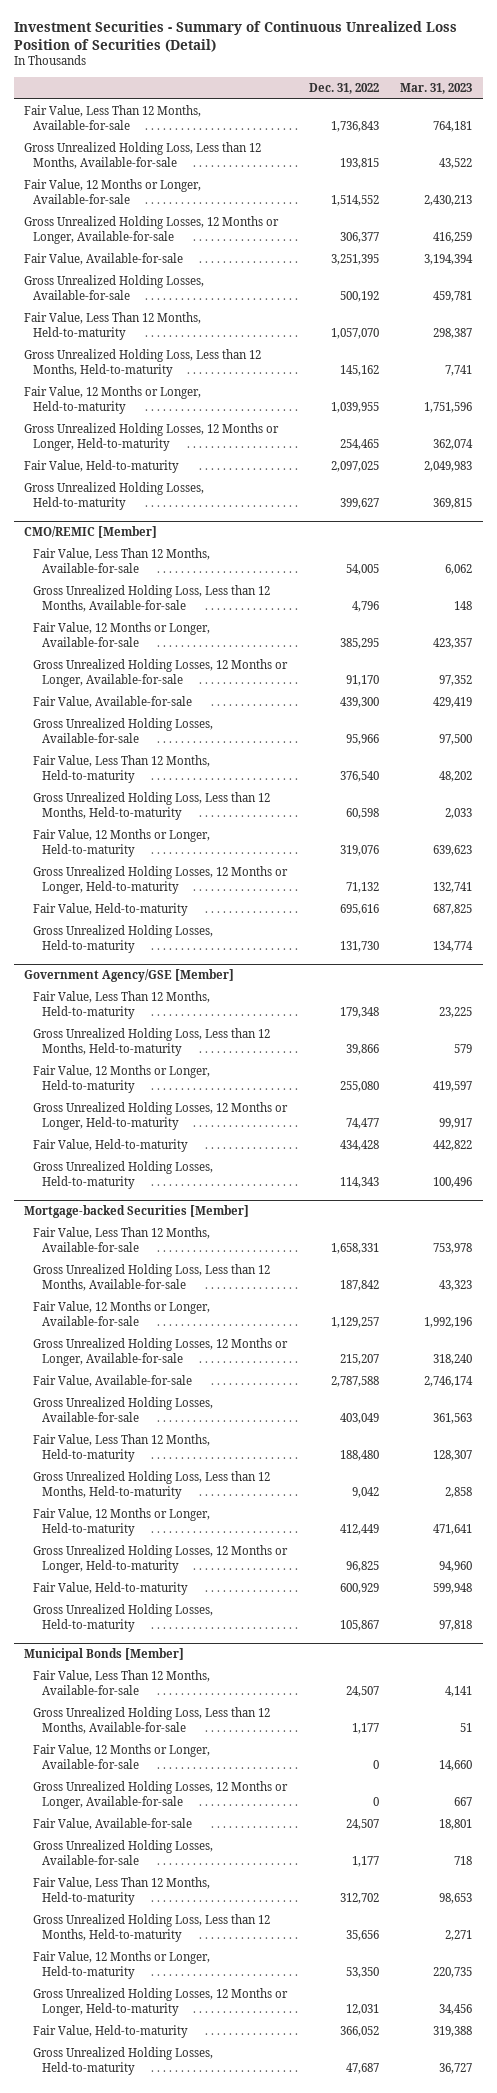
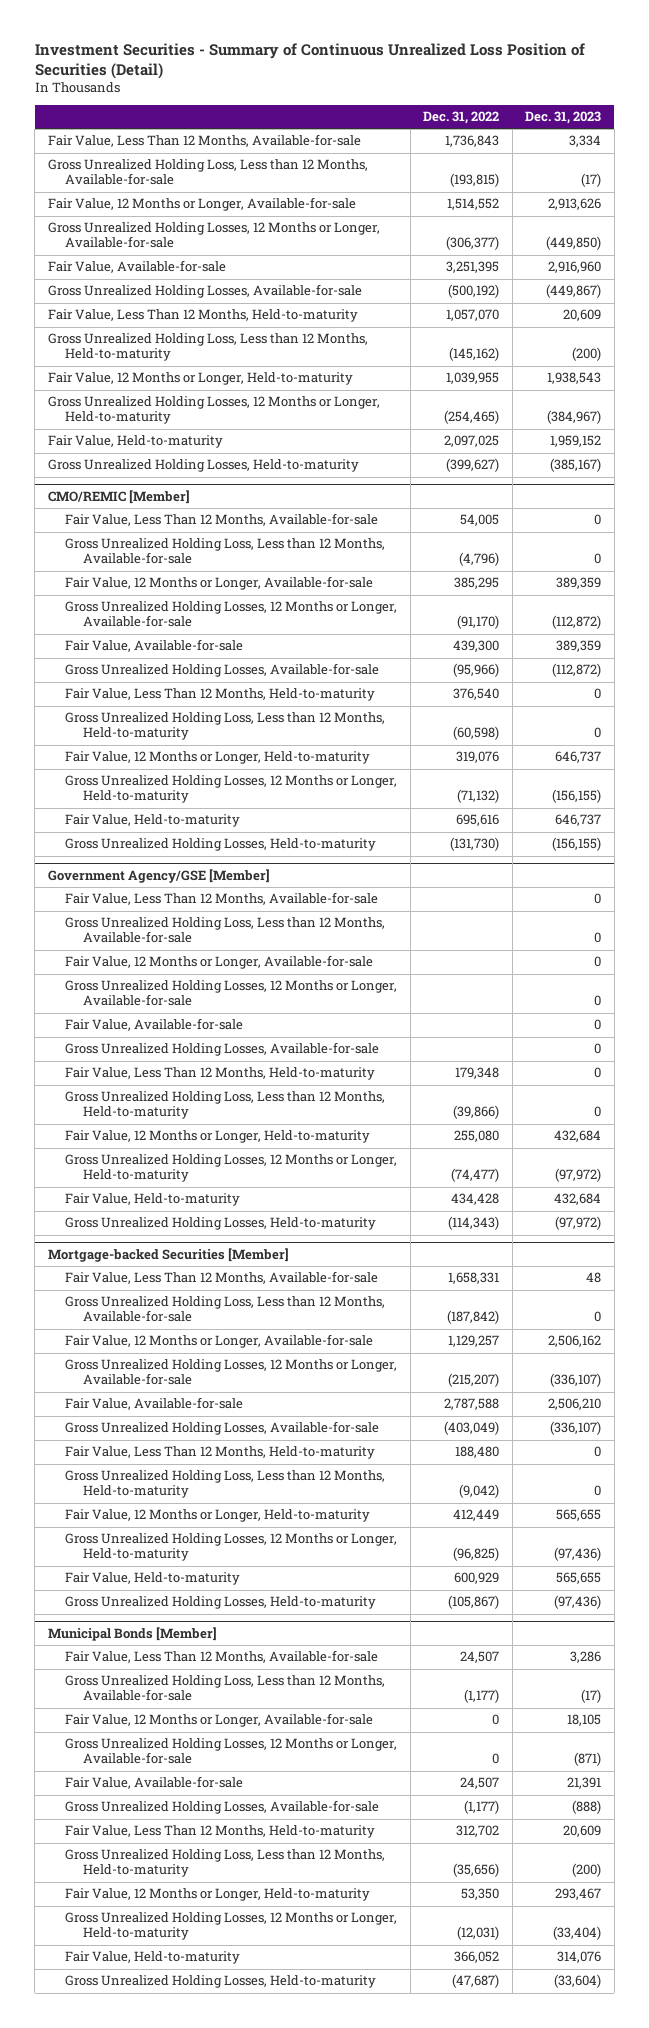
[400,82,473,94] Mar. 31, 2023 -> none
none -> [525,111,602,125] Dec. 31, 2023
[339,157,379,169] 193,815 -> [450,173,500,188] (193,815)
[339,231,379,243] 306,377 -> [446,236,500,251] (306,377)
[339,290,379,302] 500,192 -> [448,284,500,299] (500,192)
[339,364,379,376] 145,162 -> [449,347,500,362] (145,162)
[339,438,379,450] 254,465 -> [444,410,500,425] (254,465)
[339,497,379,509] 399,627 -> [446,458,500,473] (399,627)
[351,600,379,612] 4,796 -> [459,552,500,567] (4,796)
[345,674,379,686] 91,170 -> [457,615,500,630] (91,170)
[345,733,379,745] 95,966 -> [453,663,500,678] (95,966)
[345,807,379,819] 60,598 -> [453,726,500,741] (60,598)
[345,881,379,893] 71,132 -> [457,789,500,804] (71,132)
[339,940,379,952] 131,730 -> [450,837,500,852] (131,730)
none -> [65,892,379,906] Fair Value, Less Than 12 Months, Available-for-sale
none -> [65,917,386,944] Gross Unrealized Holding Loss, Less than 12 Months, Available-for-sale
none -> [65,955,374,970] Fair Value, 12 Months or Longer, Available-for-sale
none -> [65,980,398,1007] Gross Unrealized Holding Losses, 12 Months or Longer, Available-for-sale
none -> [65,1018,244,1032] Fair Value, Available-for-sale
none -> [65,1042,380,1057] Gross Unrealized Holding Losses, Available-for-sale
[345,1043,379,1055] 39,866 -> [453,1105,500,1120] (39,866)
[345,1117,379,1129] 74,477 -> [451,1168,500,1183] (74,477)
[339,1176,379,1188] 114,343 -> [448,1216,500,1231] (114,343)
[339,1279,379,1291] 187,842 -> [447,1310,500,1325] (187,842)
[339,1353,379,1365] 215,207 -> [448,1373,500,1388] (215,207)
[339,1412,379,1424] 403,049 -> [444,1421,500,1436] (403,049)
[351,1486,379,1498] 9,042 -> [459,1484,500,1499] (9,042)
[345,1560,379,1572] 96,825 -> [453,1547,500,1562] (96,825)
[339,1619,379,1631] 105,867 -> [448,1595,500,1610] (105,867)
[351,1722,379,1734] 1,177 -> [464,1689,500,1704] (1,177)
[351,1855,379,1867] 1,177 -> [464,1800,500,1815] (1,177)
[345,1929,379,1941] 35,656 -> [453,1863,500,1878] (35,656)
[345,2003,379,2015] 12,031 -> [457,1926,500,1941] (12,031)
[345,2062,379,2074] 47,687 -> [452,1974,500,1989] (47,687)

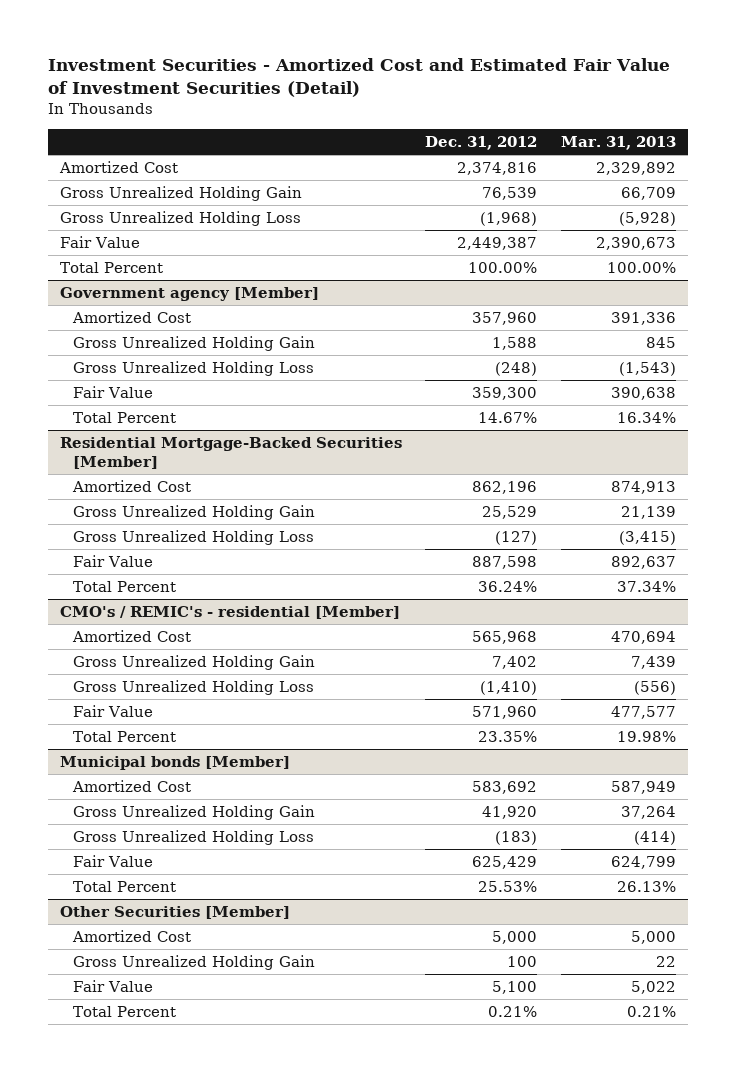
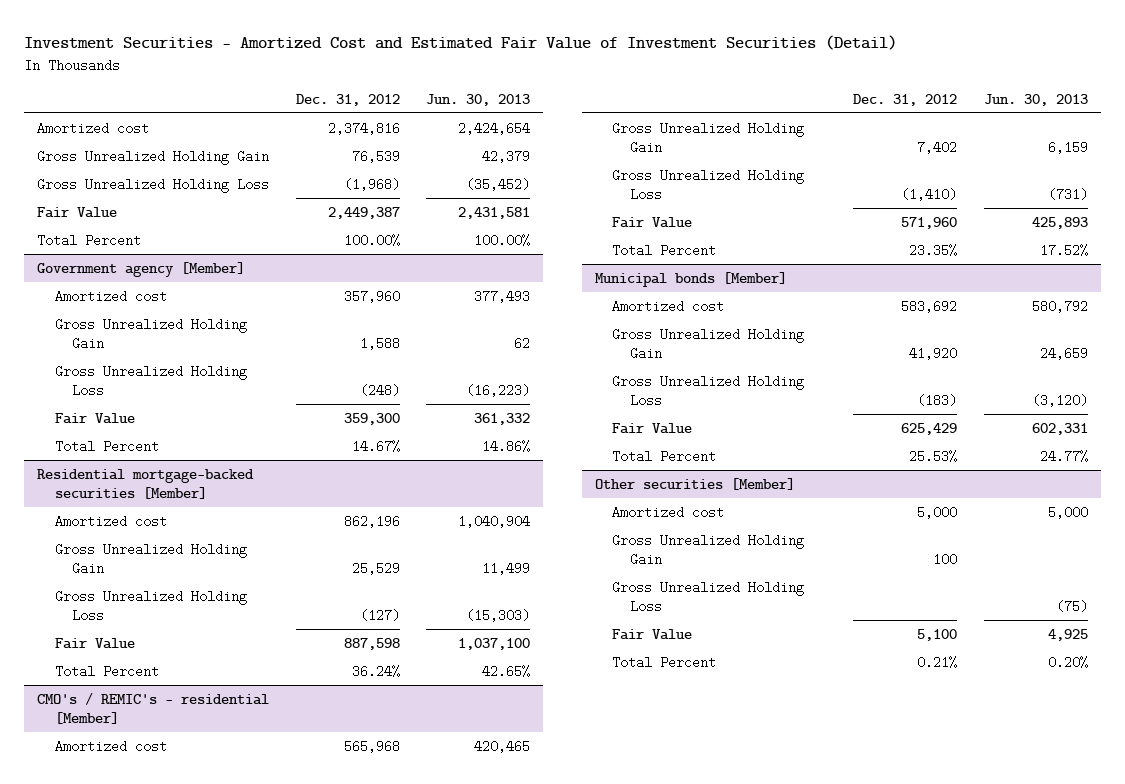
[560,136,676,151] Mar. 31, 2013 -> none
none -> [425,93,530,106] Jun. 30, 2013
[58,160,178,173] Amortized Cost -> [37,121,150,135] Amortized cost
[71,310,191,323] Amortized Cost -> [54,289,167,303] Amortized cost
[59,436,402,469] Residential Mortgage-Backed Securities [Member] -> [37,468,255,500] Residential mortgage-backed securities [Member]
[71,479,191,492] Amortized Cost -> [54,514,167,528] Amortized cost
[71,629,191,642] Amortized Cost -> [54,739,167,753] Amortized cost
[71,779,191,792] Amortized Cost -> [612,299,725,313] Amortized cost
[59,905,290,919] Other Securities [Member] -> [595,477,796,490] Other securities [Member]
[71,929,191,942] Amortized Cost -> [612,505,725,519] Amortized cost
none -> [612,580,805,614] Gross Unrealized Holding Loss

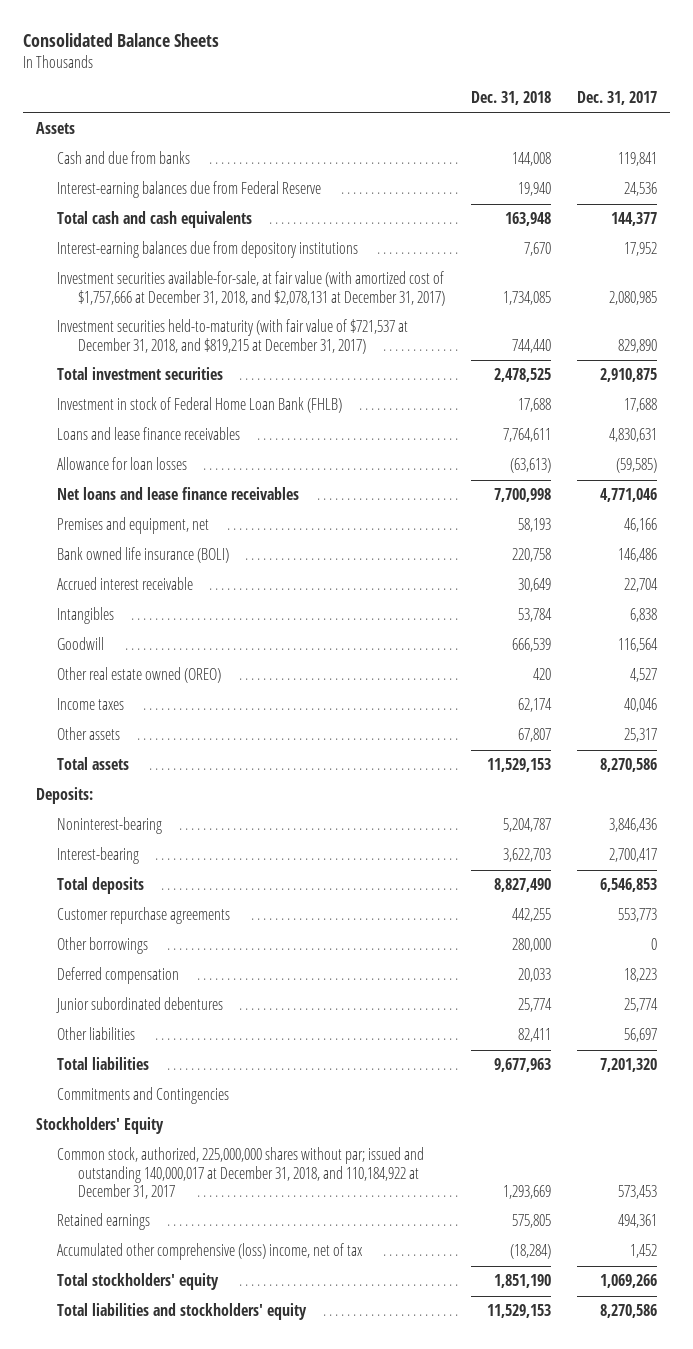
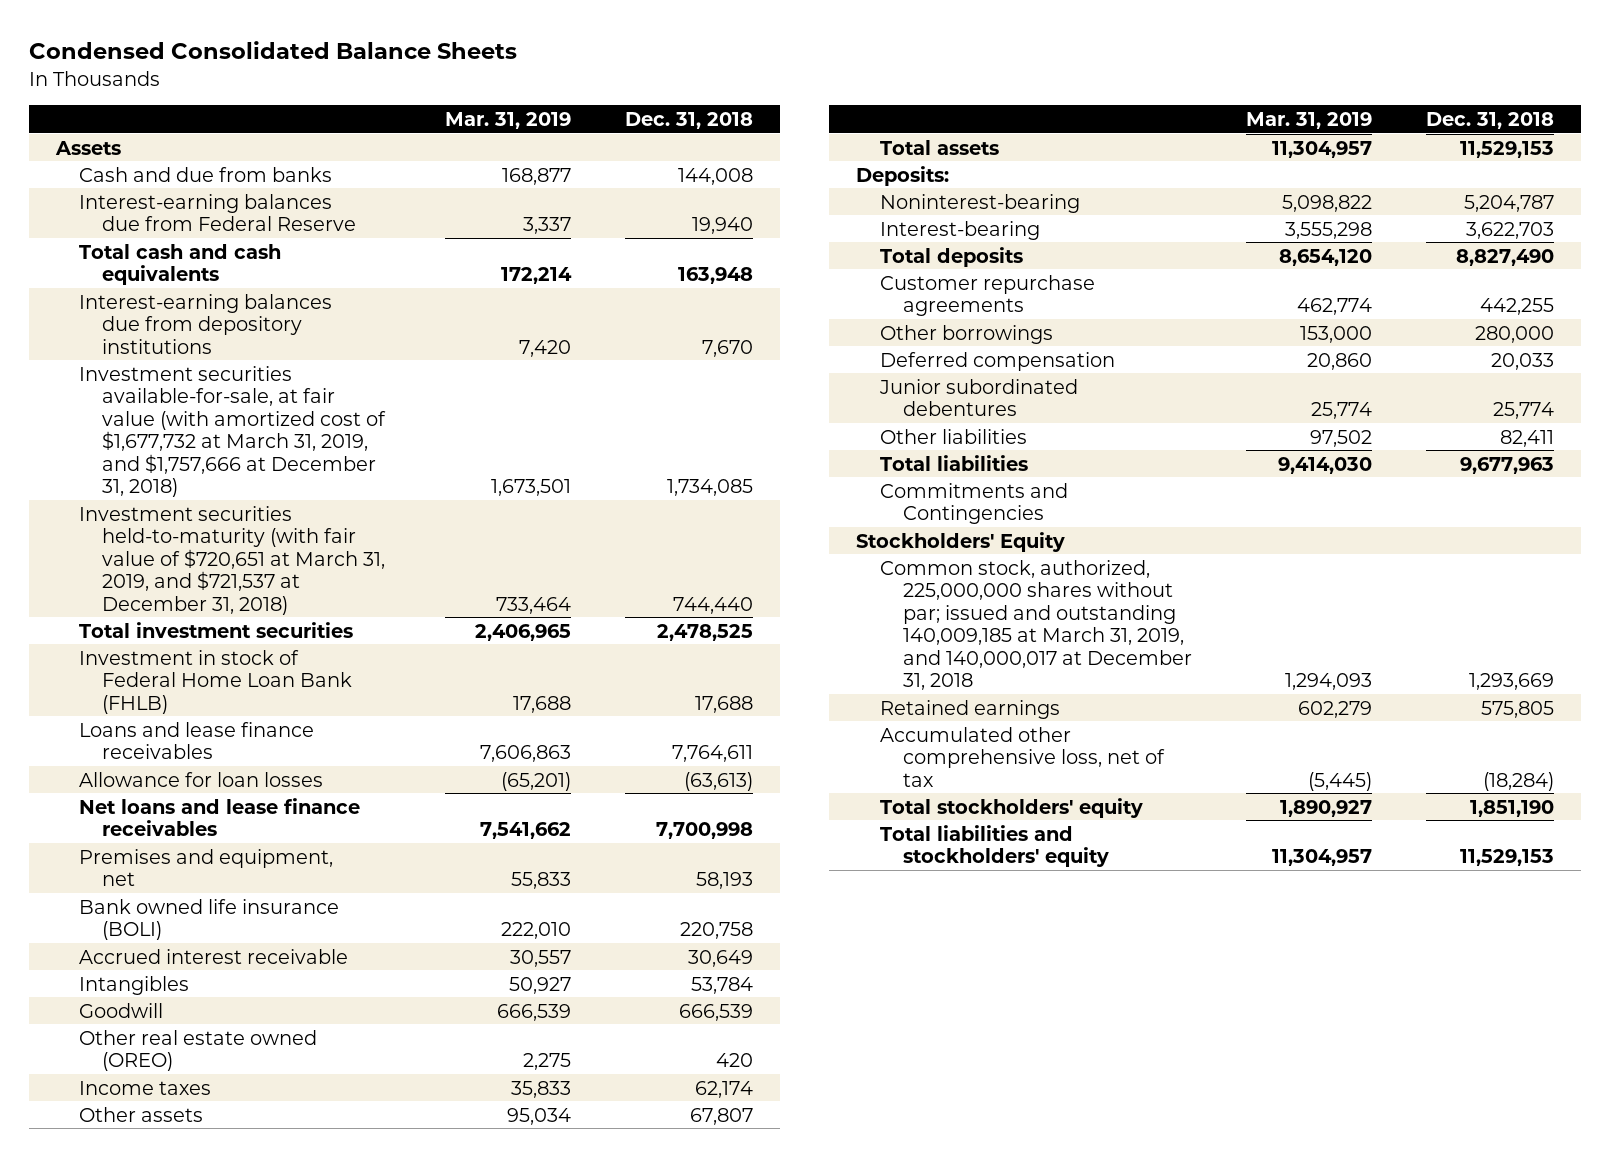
[23,32,220,47] Consolidated Balance Sheets -> [28,41,517,60] Condensed Consolidated Balance Sheets
[577,91,658,106] Dec. 31, 2017 -> none
none -> [445,111,572,129] Mar. 31, 2019
[57,271,446,306] Investment securities available-for-sale, at fair value (with amortized cost of $1,757,666 at December 31, 2018, and $2,078,131 at December 31, 2017) -> [78,365,387,498] Investment securities available-for-sale, at fair value (with amortized cost of $1,677,732 at March 31, 2019, and $1,757,666 at December 31, 2018)
[57,319,409,354] Investment securities held-to-maturity (with fair value of $721,537 at December 31, 2018, and $819,215 at December 31, 2017) -> [78,505,386,615] Investment securities held-to-maturity (with fair value of $720,651 at March 31, 2019, and $721,537 at December 31, 2018)
[57,1147,425,1199] Common stock, authorized, 225,000,000 shares without par; issued and outstanding 140,000,017 at December 31, 2018, and 110,184,922 at December 31, 2017 -> [879,559,1192,691] Common stock, authorized, 225,000,000 shares without par; issued and outstanding 140,009,185 at March 31, 2019, and 140,000,017 at December 31, 2018
[57,1243,364,1261] Accumulated other comprehensive (loss) income, net of tax -> [879,726,1165,787] Accumulated other comprehensive loss, net of tax

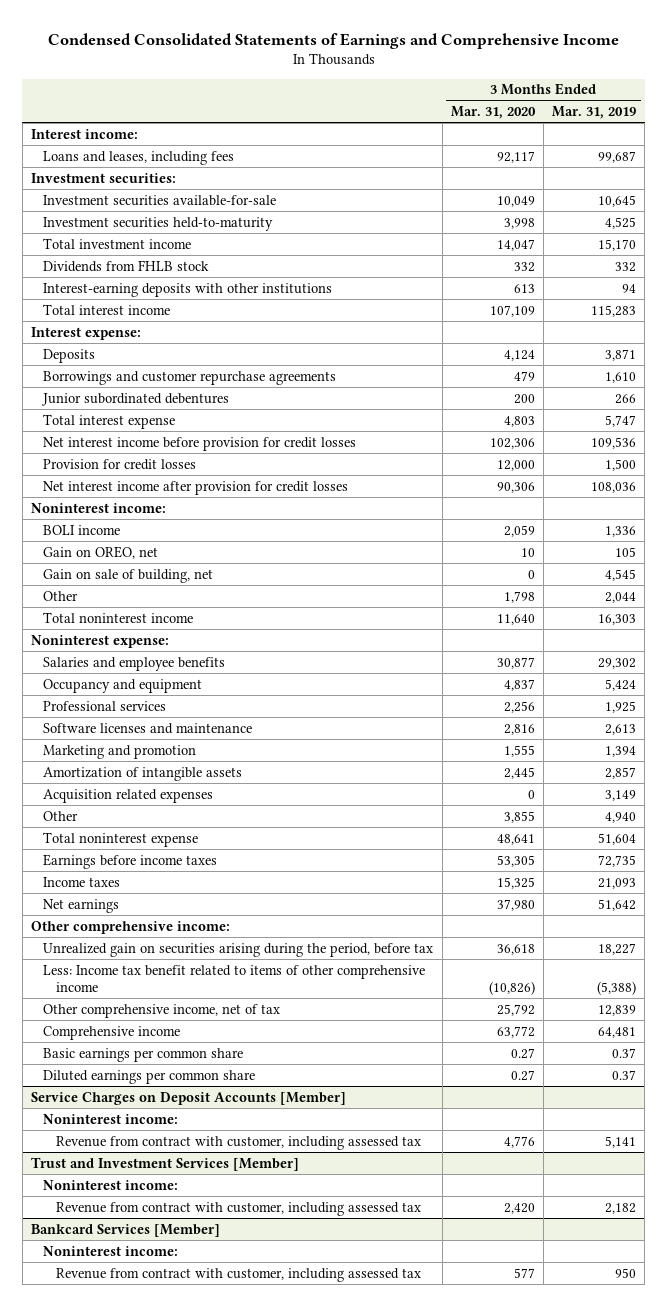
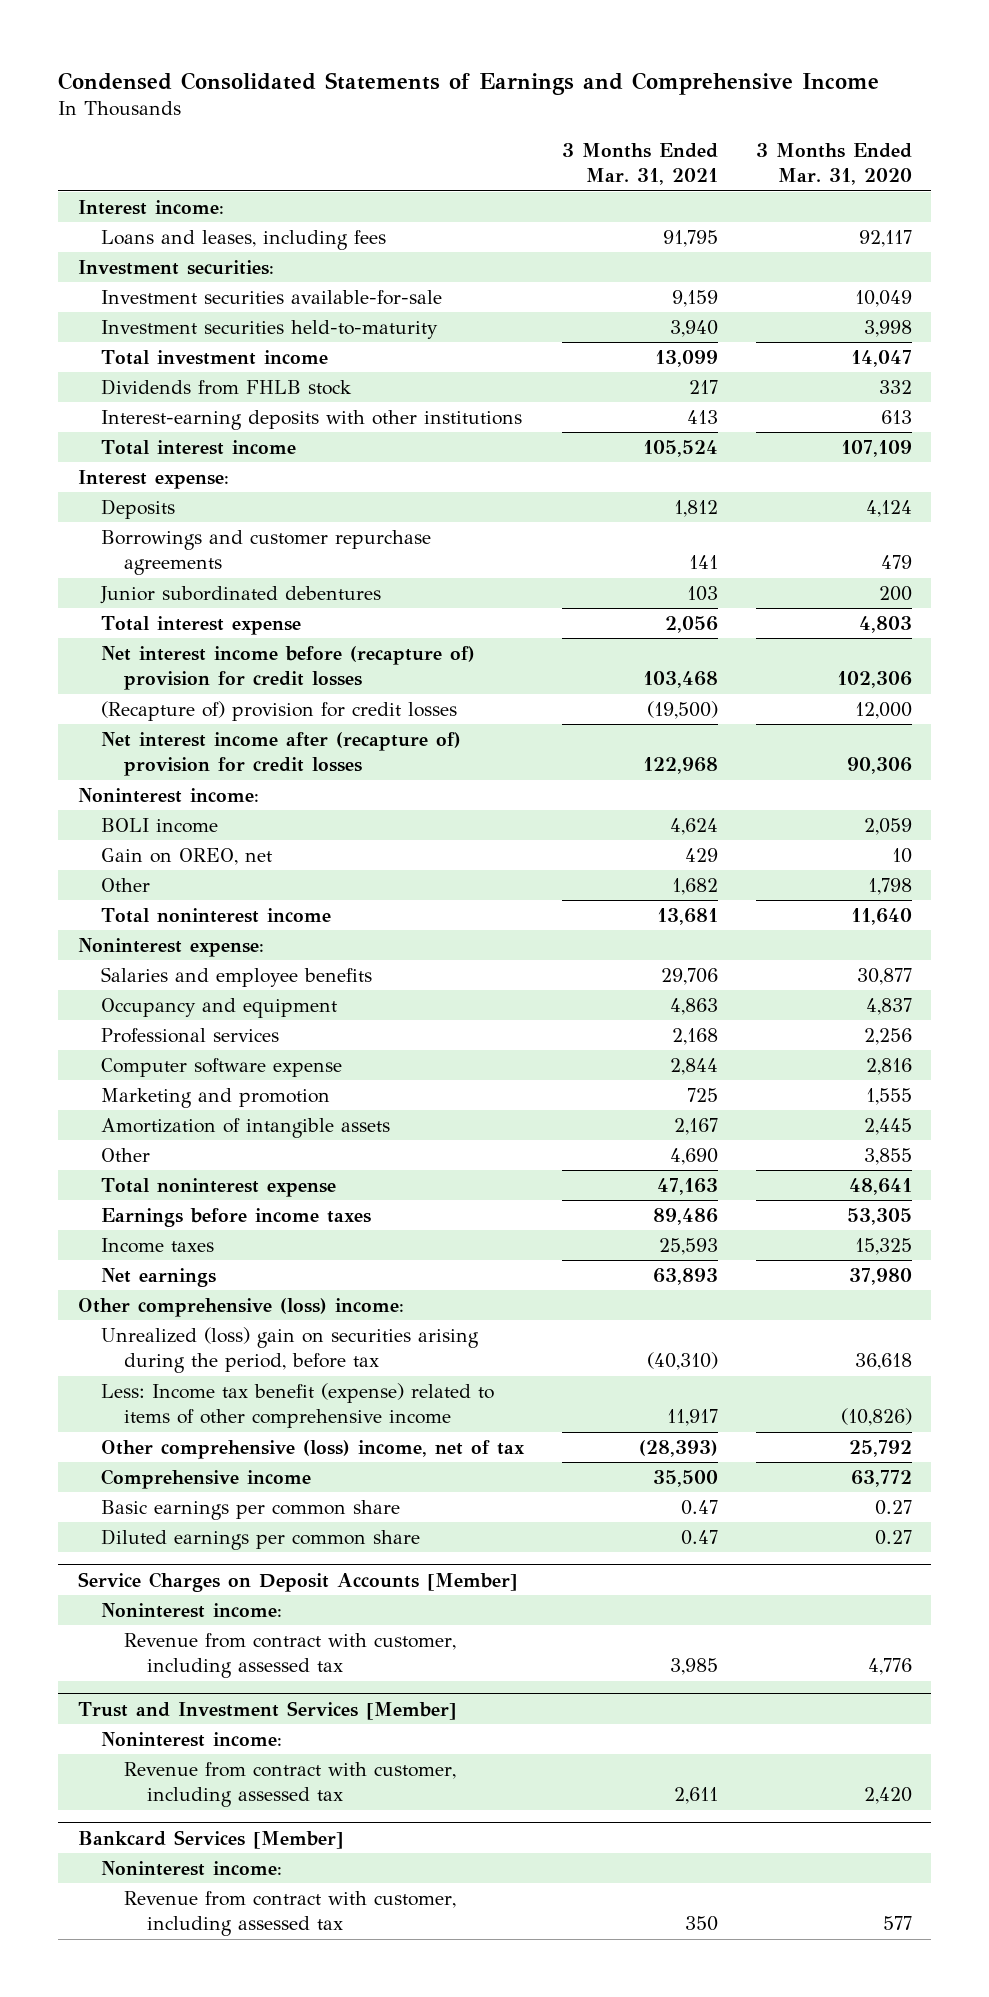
[552,105,637,119] Mar. 31, 2019 -> none
none -> [561,143,718,186] 3 Months Ended Mar. 31, 2021
[43,436,357,451] Net interest income before provision for credit losses -> [100,646,475,691] Net interest income before (recapture of) provision for credit losses
[43,458,197,470] Provision for credit losses -> [100,701,457,722] (Recapture of) provision for credit losses
[43,480,349,495] Net interest income after provision for credit losses -> [100,732,461,777] Net interest income after (recapture of) provision for credit losses
[43,568,214,583] Gain on sale of building, net -> none
[43,722,253,734] Software licenses and maintenance -> [100,1058,342,1078] Computer software expense
[43,788,214,803] Acquisition related expenses -> none
[30,920,230,934] Other comprehensive income: -> [77,1298,404,1318] Other comprehensive (loss) income:
[43,942,434,957] Unrealized gain on securities arising during the period, before tax -> [100,1327,479,1374] Unrealized (loss) gain on securities arising during the period, before tax
[43,964,426,992] Less: Income tax benefit related to items of other comprehensive income -> [100,1383,494,1429] Less: Income tax benefit (expense) related to items of other comprehensive income
[43,1003,281,1018] Other comprehensive income, net of tax -> [100,1440,525,1460] Other comprehensive (loss) income, net of tax

